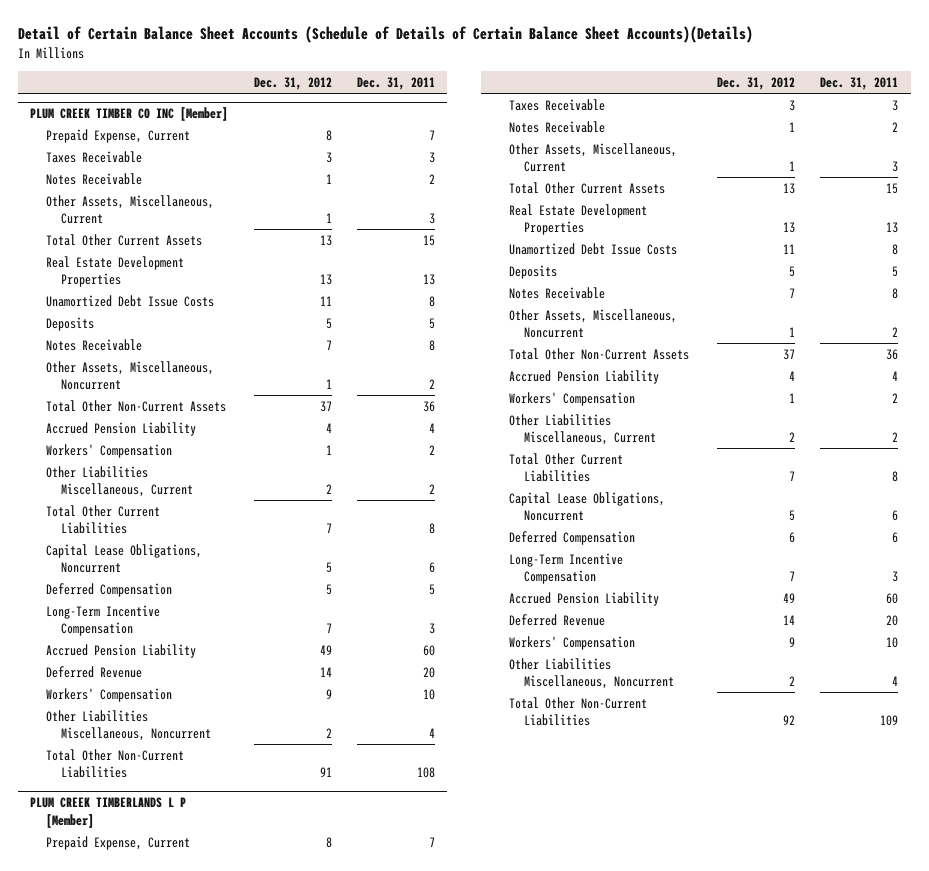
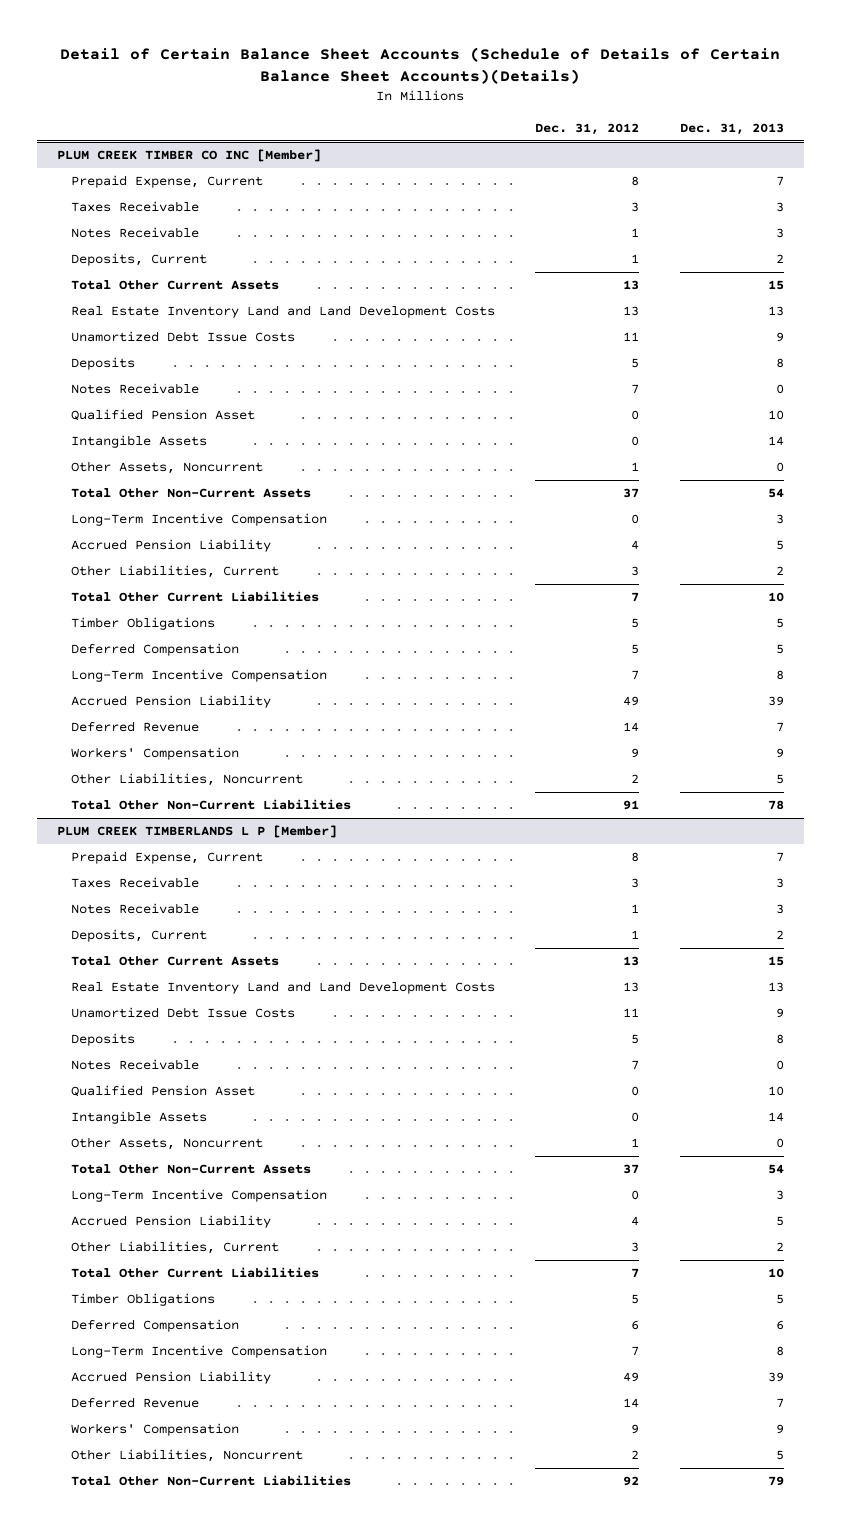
[356,76,435,90] Dec. 31, 2011 -> none
none -> [679,122,784,135] Dec. 31, 2013
[45,194,214,224] Other Assets, Miscellaneous, Current -> none
none -> [70,253,207,267] Deposits, Current
[45,255,184,287] Real Estate Development Properties -> none
none -> [70,305,495,319] Real Estate Inventory Land and Land Development Costs
none -> [70,409,255,422] Qualified Pension Asset
none -> [70,435,207,449] Intangible Assets
[45,360,214,390] Other Assets, Miscellaneous, Noncurrent -> [70,461,263,475] Other Assets, Noncurrent
none -> [70,513,327,527] Long-Term Incentive Compensation
[45,443,172,458] Workers' Compensation -> none
[45,465,193,497] Other Liabilities Miscellaneous, Current -> [70,565,279,579] Other Liabilities, Current
[325,483,332,494] 2 -> [631,566,640,577] 3
[45,543,202,573] Capital Lease Obligations, Noncurrent -> [70,617,215,631] Timber Obligations
[45,709,211,741] Other Liabilities Miscellaneous, Noncurrent -> [70,773,303,787] Other Liabilities, Noncurrent
[509,142,678,172] Other Assets, Miscellaneous, Current -> none
none -> [70,929,207,943] Deposits, Current
[509,203,648,235] Real Estate Development Properties -> none
none -> [70,981,495,995] Real Estate Inventory Land and Land Development Costs
none -> [70,1085,255,1098] Qualified Pension Asset
none -> [70,1111,207,1125] Intangible Assets
[509,308,678,338] Other Assets, Miscellaneous, Noncurrent -> [70,1137,263,1151] Other Assets, Noncurrent
none -> [70,1189,327,1203] Long-Term Incentive Compensation
[509,391,636,406] Workers' Compensation -> none
[509,413,657,445] Other Liabilities Miscellaneous, Current -> [70,1241,279,1255] Other Liabilities, Current
[789,431,796,442] 2 -> [631,1242,640,1253] 3
[509,491,666,521] Capital Lease Obligations, Noncurrent -> [70,1293,215,1307] Timber Obligations
[509,657,675,689] Other Liabilities Miscellaneous, Noncurrent -> [70,1449,303,1463] Other Liabilities, Noncurrent

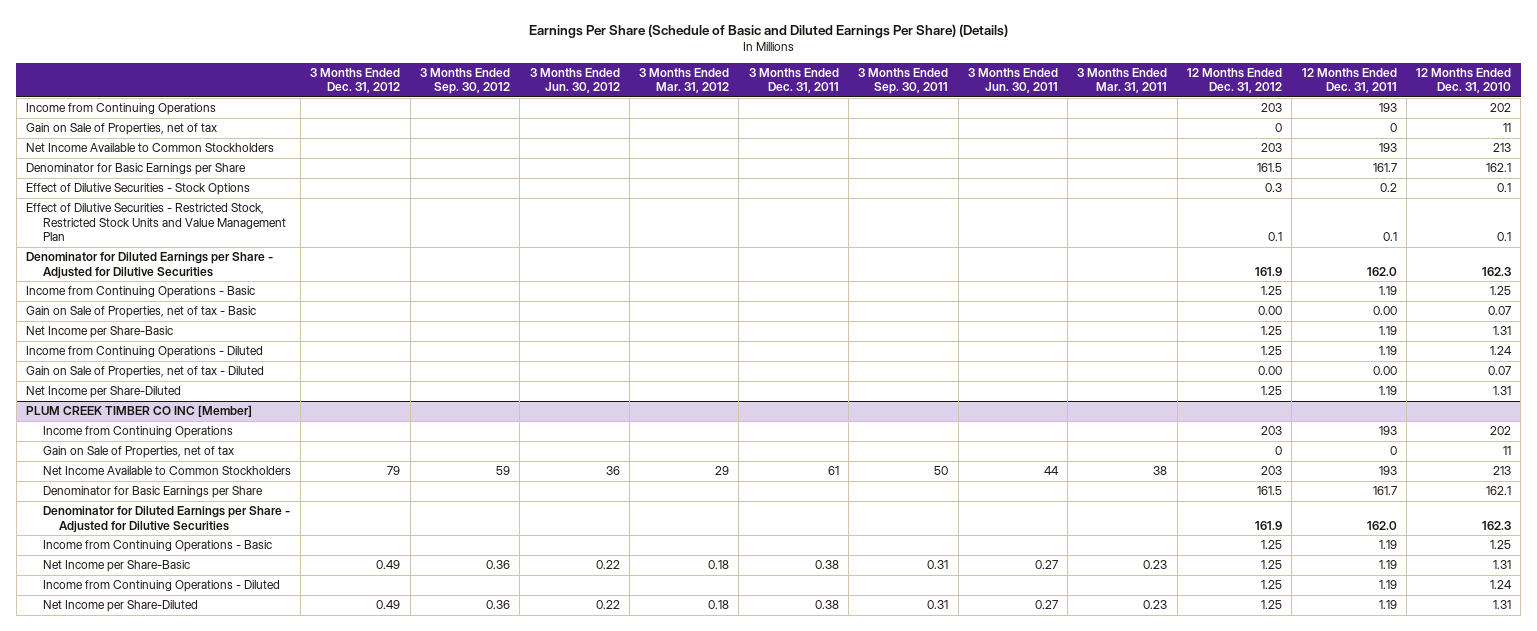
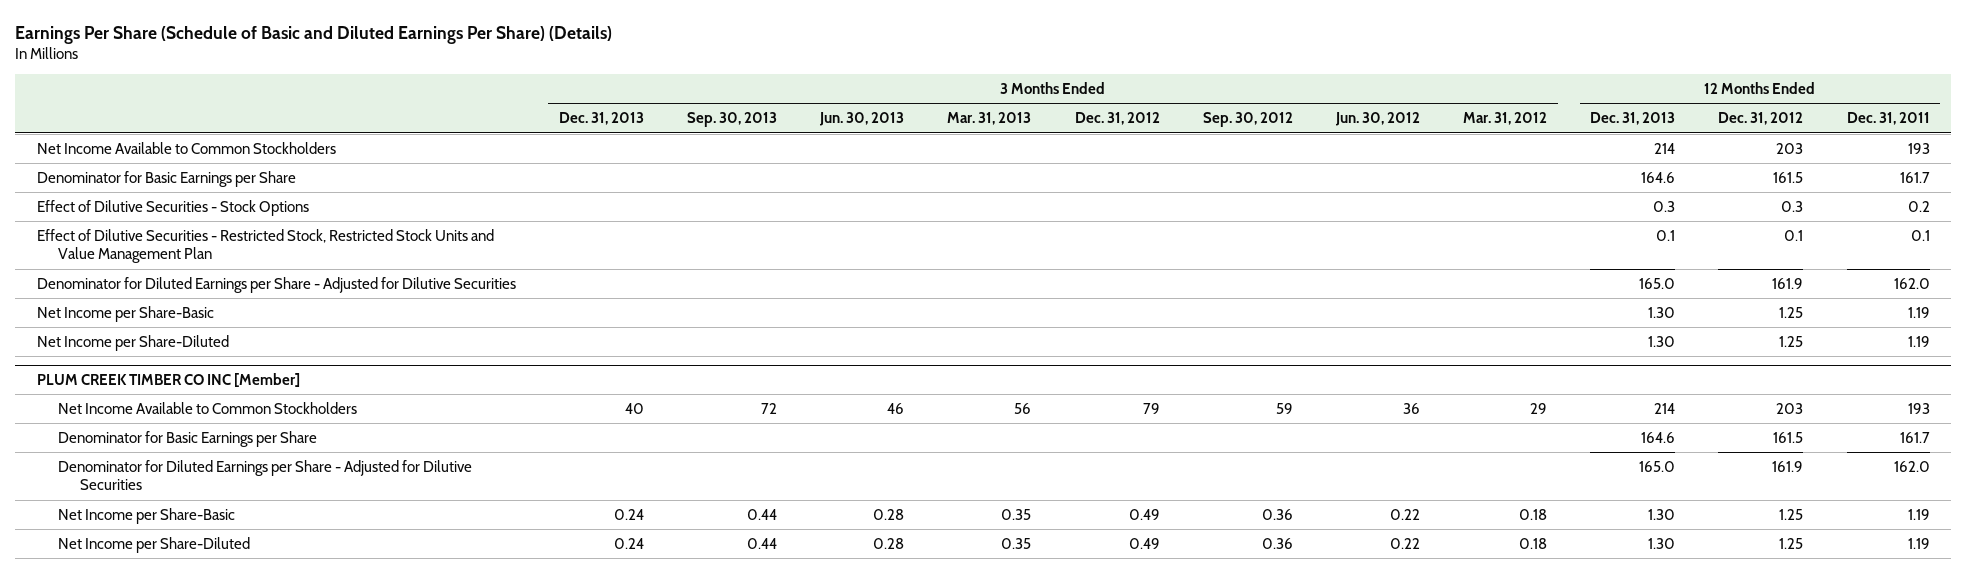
[748,67,839,94] 3 Months Ended Dec. 31, 2011 -> none
[858,67,949,95] 3 Months Ended Sep. 30, 2011 -> none
[967,67,1058,94] 3 Months Ended Jun. 30, 2011 -> none
[1077,67,1168,94] 3 Months Ended Mar. 31, 2011 -> none
[1416,67,1512,94] 12 Months Ended Dec. 31, 2010 -> none
none -> [558,112,644,126] Dec. 31, 2013
none -> [687,112,778,128] Sep. 30, 2013
none -> [819,112,905,127] Jun. 30, 2013
none -> [947,112,1032,126] Mar. 31, 2013
none -> [1590,112,1676,126] Dec. 31, 2013
[26,103,217,116] Income from Continuing Operations -> none
[26,123,218,136] Gain on Sale of Properties, net of tax -> none
[26,286,256,299] Income from Continuing Operations - Basic -> none
[26,306,257,319] Gain on Sale of Properties, net of tax - Basic -> none
[26,346,264,359] Income from Continuing Operations - Diluted -> none
[26,366,265,379] Gain on Sale of Properties, net of tax - Diluted -> none
[42,426,233,439] Income from Continuing Operations -> none
[42,446,234,459] Gain on Sale of Properties, net of tax -> none
[42,540,272,553] Income from Continuing Operations - Basic -> none
[42,580,280,593] Income from Continuing Operations - Diluted -> none

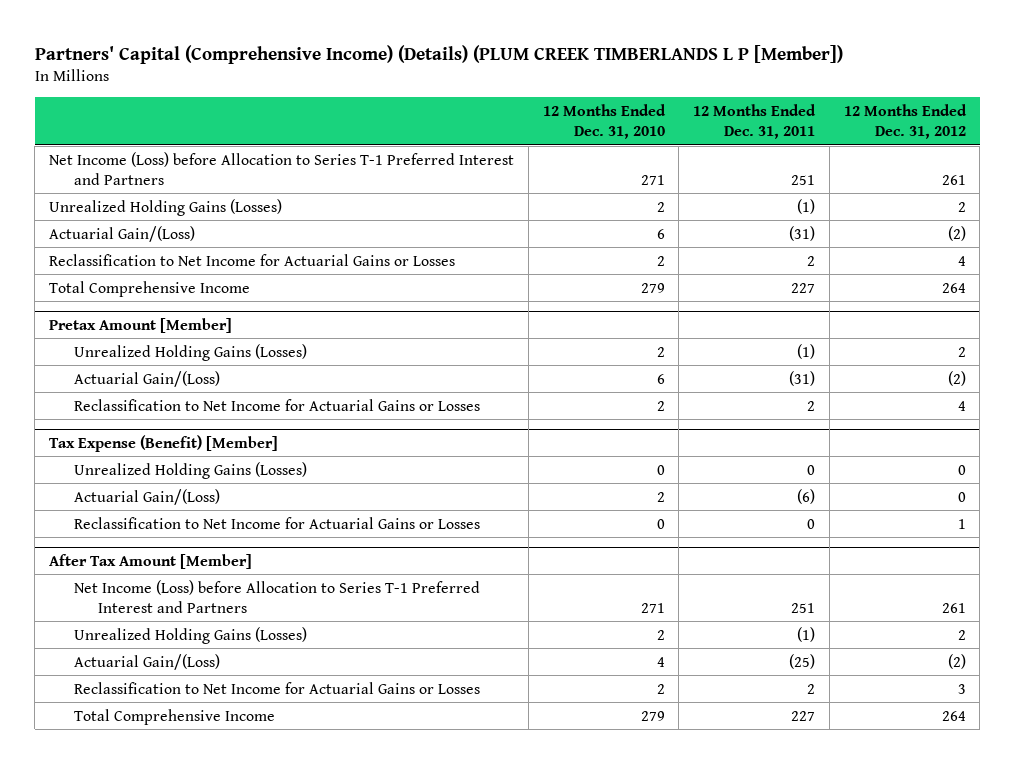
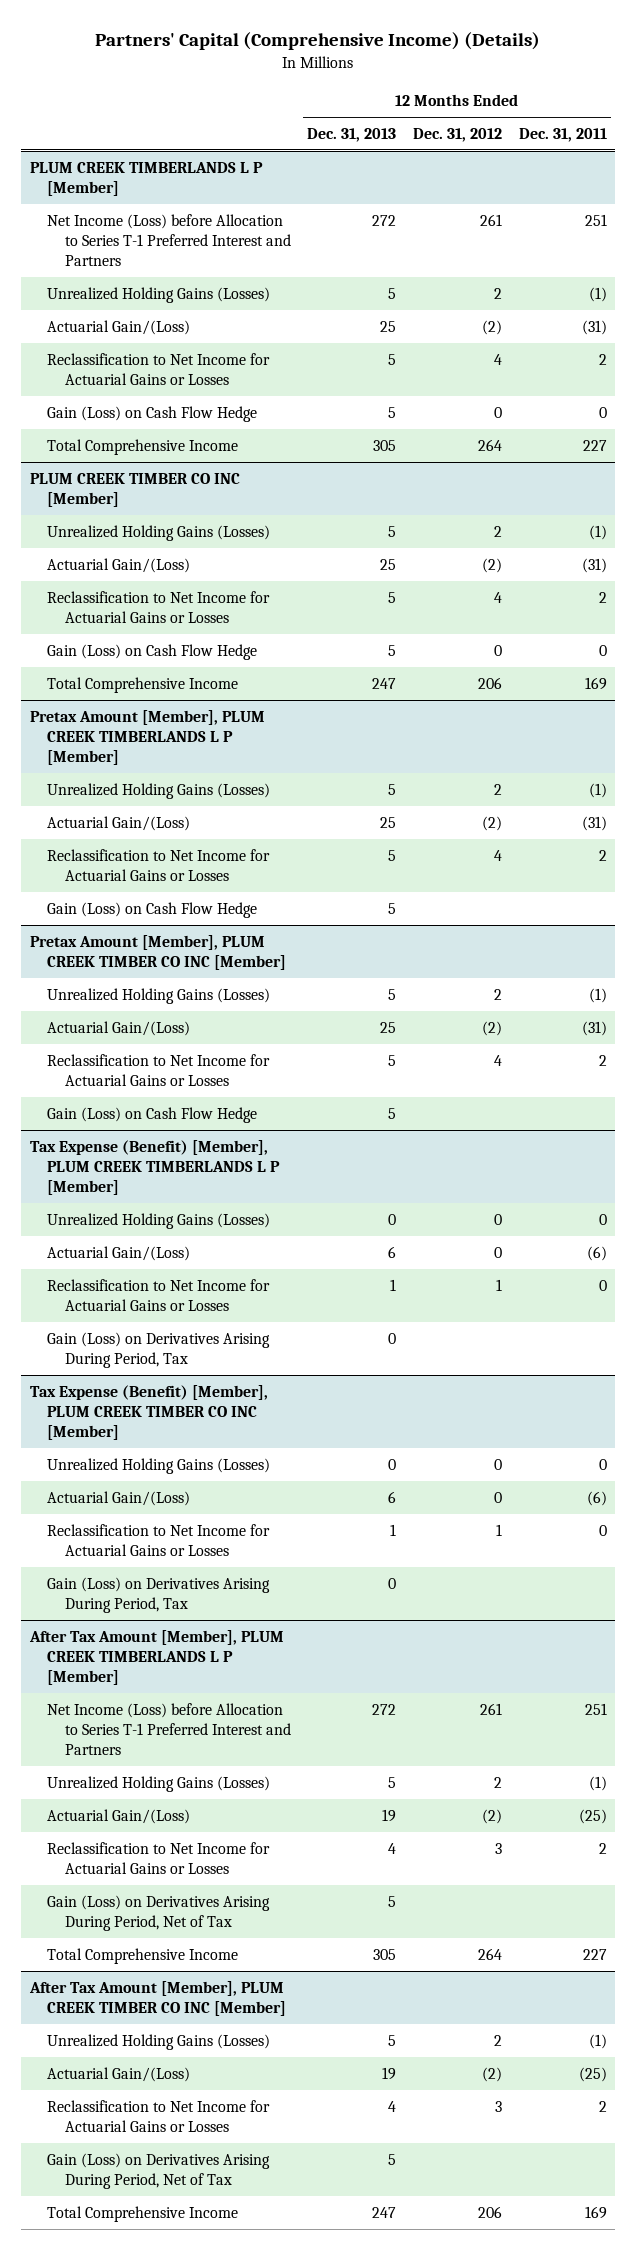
[34,44,843,64] Partners' Capital (Comprehensive Income) (Details) (PLUM CREEK TIMBERLANDS L P [Member]) -> [95,32,541,51] Partners' Capital (Comprehensive Income) (Details)
[542,104,666,140] 12 Months Ended Dec. 31, 2010 -> none
none -> [307,127,397,142] Dec. 31, 2013
none -> [29,161,263,196] PLUM CREEK TIMBERLANDS L P [Member]
none -> [47,405,258,422] Gain (Loss) on Cash Flow Hedge
[49,317,233,333] Pretax Amount [Member] -> none
none -> [29,472,240,507] PLUM CREEK TIMBER CO INC [Member]
[49,434,279,452] Tax Expense (Benefit) [Member] -> none
none -> [47,643,258,660] Gain (Loss) on Cash Flow Hedge
none -> [47,676,239,693] Total Comprehensive Income
none -> [29,709,265,765] Pretax Amount [Member], PLUM CREEK TIMBERLANDS L P [Member]
none -> [47,782,271,799] Unrealized Holding Gains (Losses)
none -> [47,815,191,831] Actuarial Gain/(Loss)
none -> [47,848,271,881] Reclassification to Net Income for Actuarial Gains or Losses
none -> [47,901,258,918] Gain (Loss) on Cash Flow Hedge
none -> [29,934,287,970] Pretax Amount [Member], PLUM CREEK TIMBER CO INC [Member]
none -> [47,987,271,1004] Unrealized Holding Gains (Losses)
none -> [47,1020,191,1036] Actuarial Gain/(Loss)
none -> [47,1053,271,1086] Reclassification to Net Income for Actuarial Gains or Losses
none -> [47,1106,258,1123] Gain (Loss) on Cash Flow Hedge
none -> [29,1139,281,1195] Tax Expense (Benefit) [Member], PLUM CREEK TIMBERLANDS L P [Member]
[49,553,253,569] After Tax Amount [Member] -> none
none -> [47,1331,271,1368] Gain (Loss) on Derivatives Arising During Period, Tax
none -> [29,1384,268,1440] Tax Expense (Benefit) [Member], PLUM CREEK TIMBER CO INC [Member]
none -> [47,1457,271,1474] Unrealized Holding Gains (Losses)
none -> [47,1490,191,1506] Actuarial Gain/(Loss)
none -> [47,1523,271,1556] Reclassification to Net Income for Actuarial Gains or Losses
none -> [47,1576,271,1613] Gain (Loss) on Derivatives Arising During Period, Tax
none -> [28,1629,284,1685] After Tax Amount [Member], PLUM CREEK TIMBERLANDS L P [Member]
none -> [47,1894,271,1931] Gain (Loss) on Derivatives Arising During Period, Net of Tax
none -> [28,1980,287,2016] After Tax Amount [Member], PLUM CREEK TIMBER CO INC [Member]
none -> [47,2033,271,2050] Unrealized Holding Gains (Losses)
none -> [47,2066,191,2082] Actuarial Gain/(Loss)
none -> [47,2099,271,2132] Reclassification to Net Income for Actuarial Gains or Losses
none -> [47,2152,271,2189] Gain (Loss) on Derivatives Arising During Period, Net of Tax
none -> [47,2205,239,2222] Total Comprehensive Income

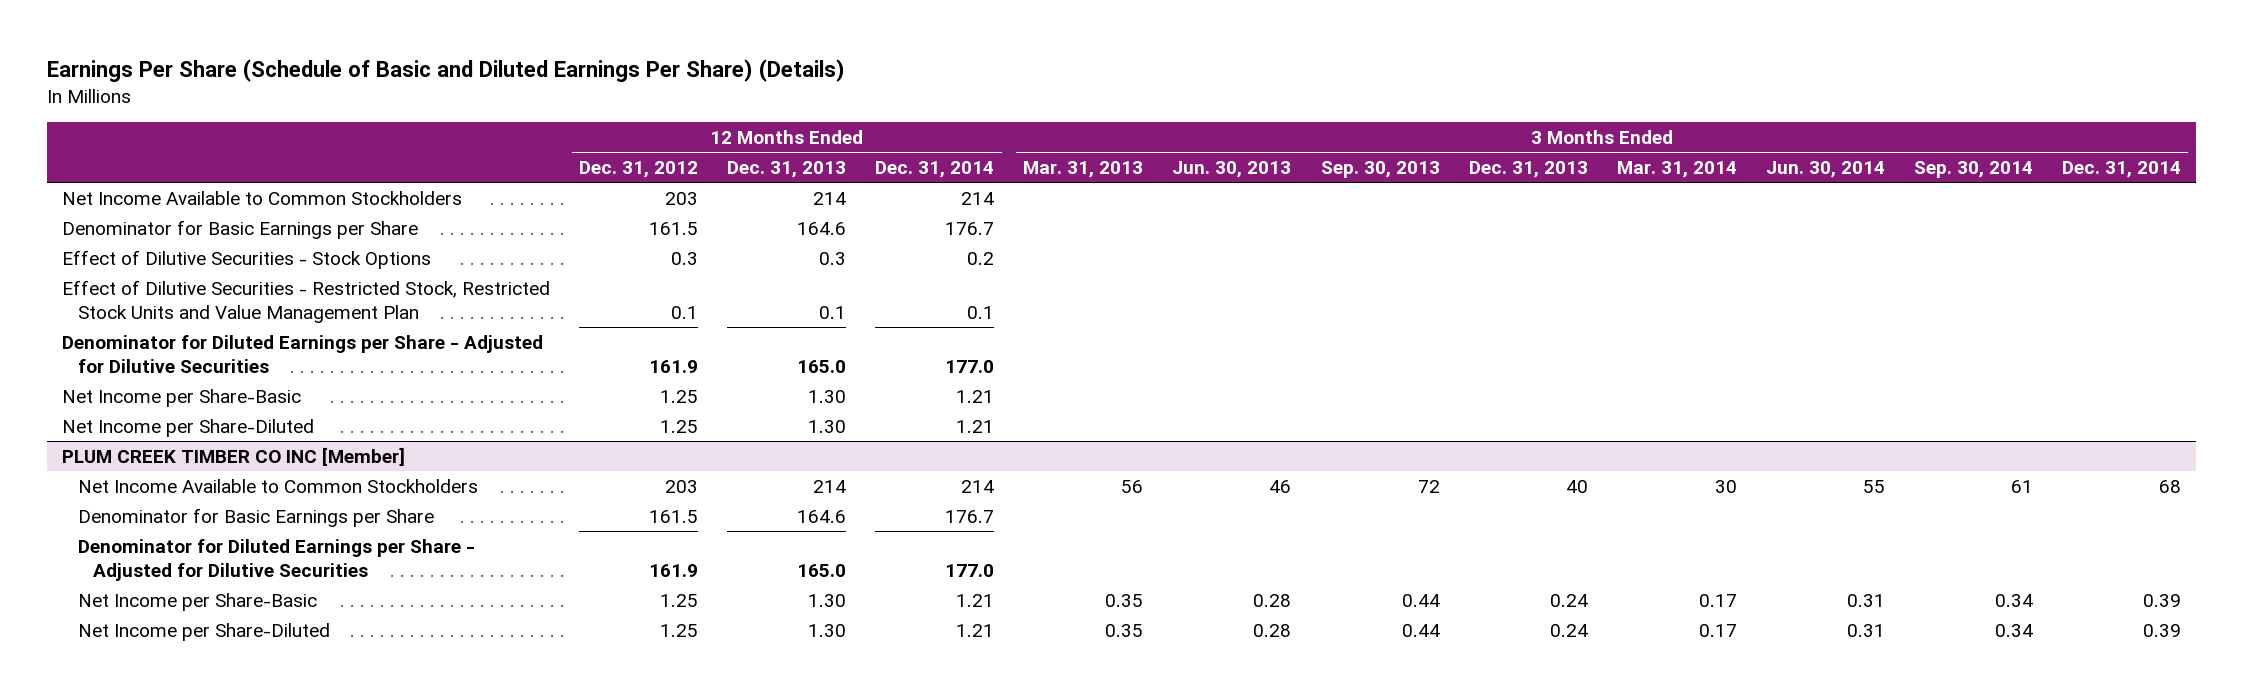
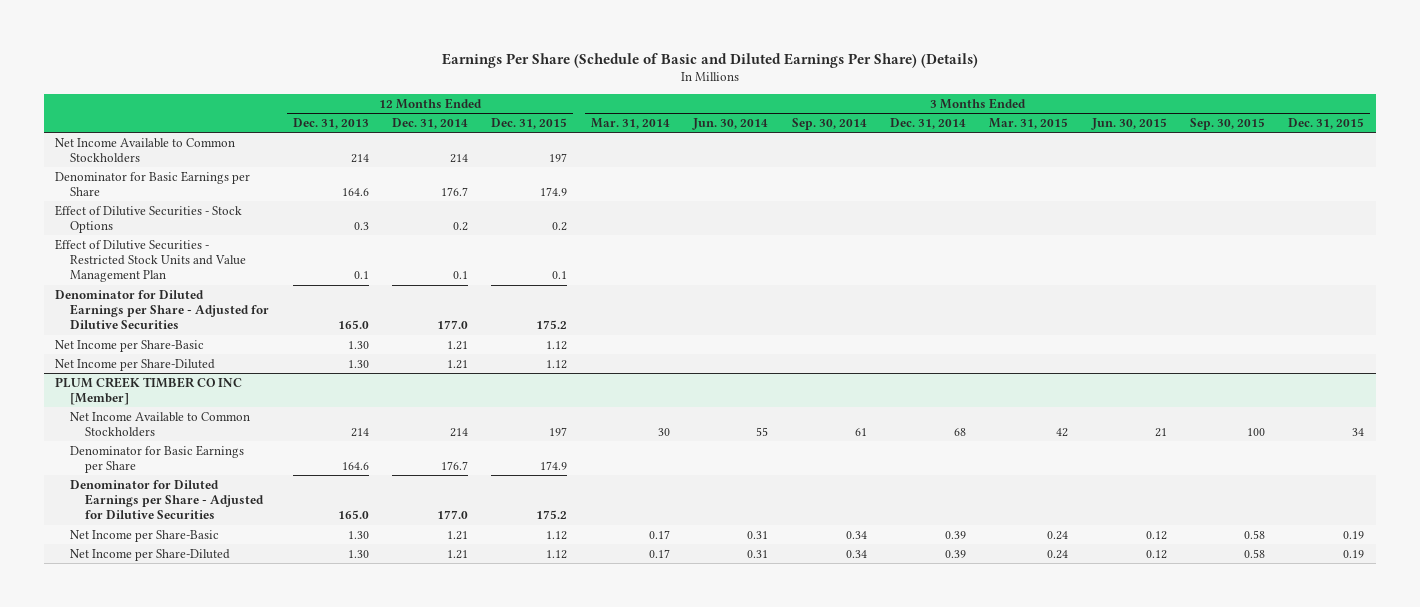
[579,160,699,178] Dec. 31, 2012 -> none
[1023,160,1144,178] Mar. 31, 2013 -> none
[1172,160,1292,178] Jun. 30, 2013 -> none
[1320,160,1440,178] Sep. 30, 2013 -> none
[1468,160,1588,178] Dec. 31, 2013 -> none
none -> [491,117,568,129] Dec. 31, 2015
none -> [989,117,1069,129] Mar. 31, 2015
none -> [1090,117,1167,130] Jun. 30, 2015
none -> [1190,117,1266,130] Sep. 30, 2015
none -> [1288,117,1365,129] Dec. 31, 2015
[62,279,551,323] Effect of Dilutive Securities - Restricted Stock, Restricted Stock Units and Value Management Plan -> [55,238,247,283] Effect of Dilutive Securities - Restricted Stock Units and Value Management Plan

